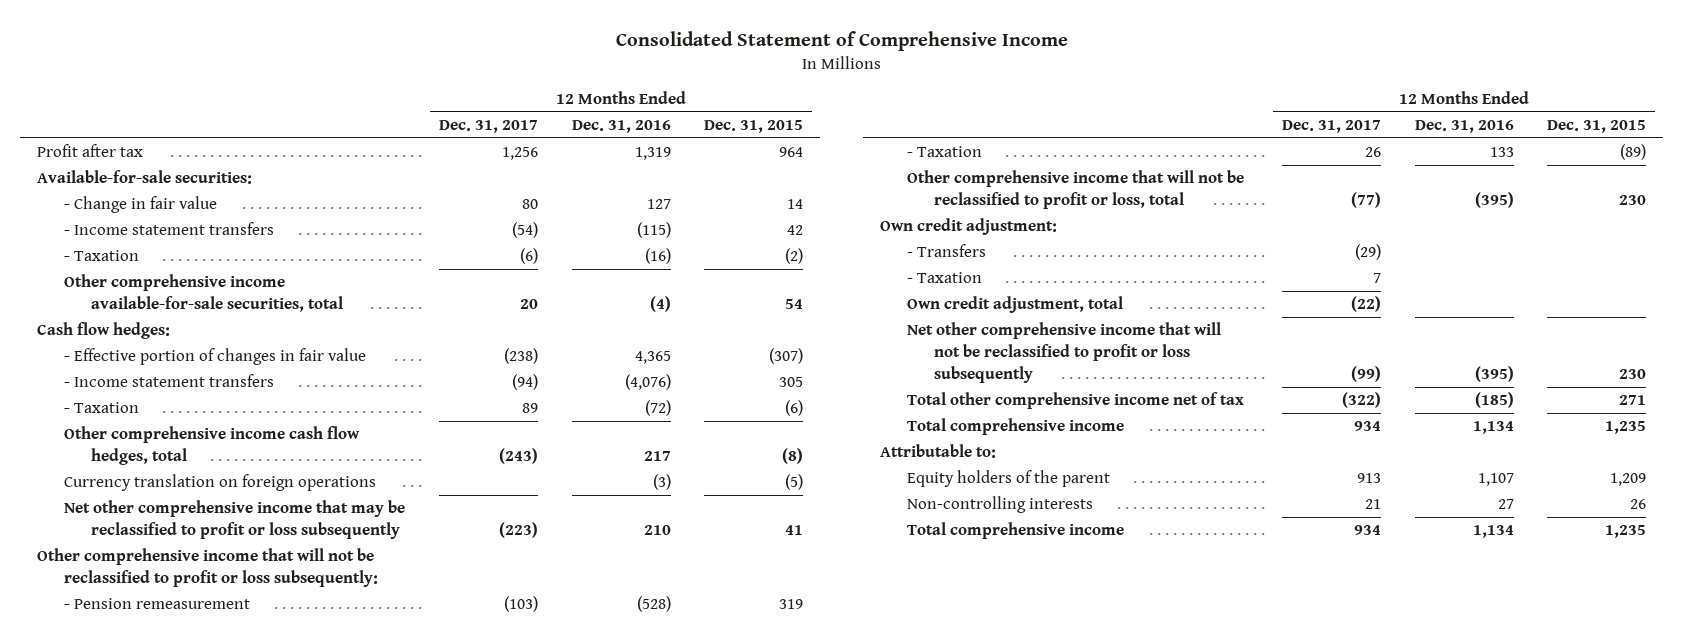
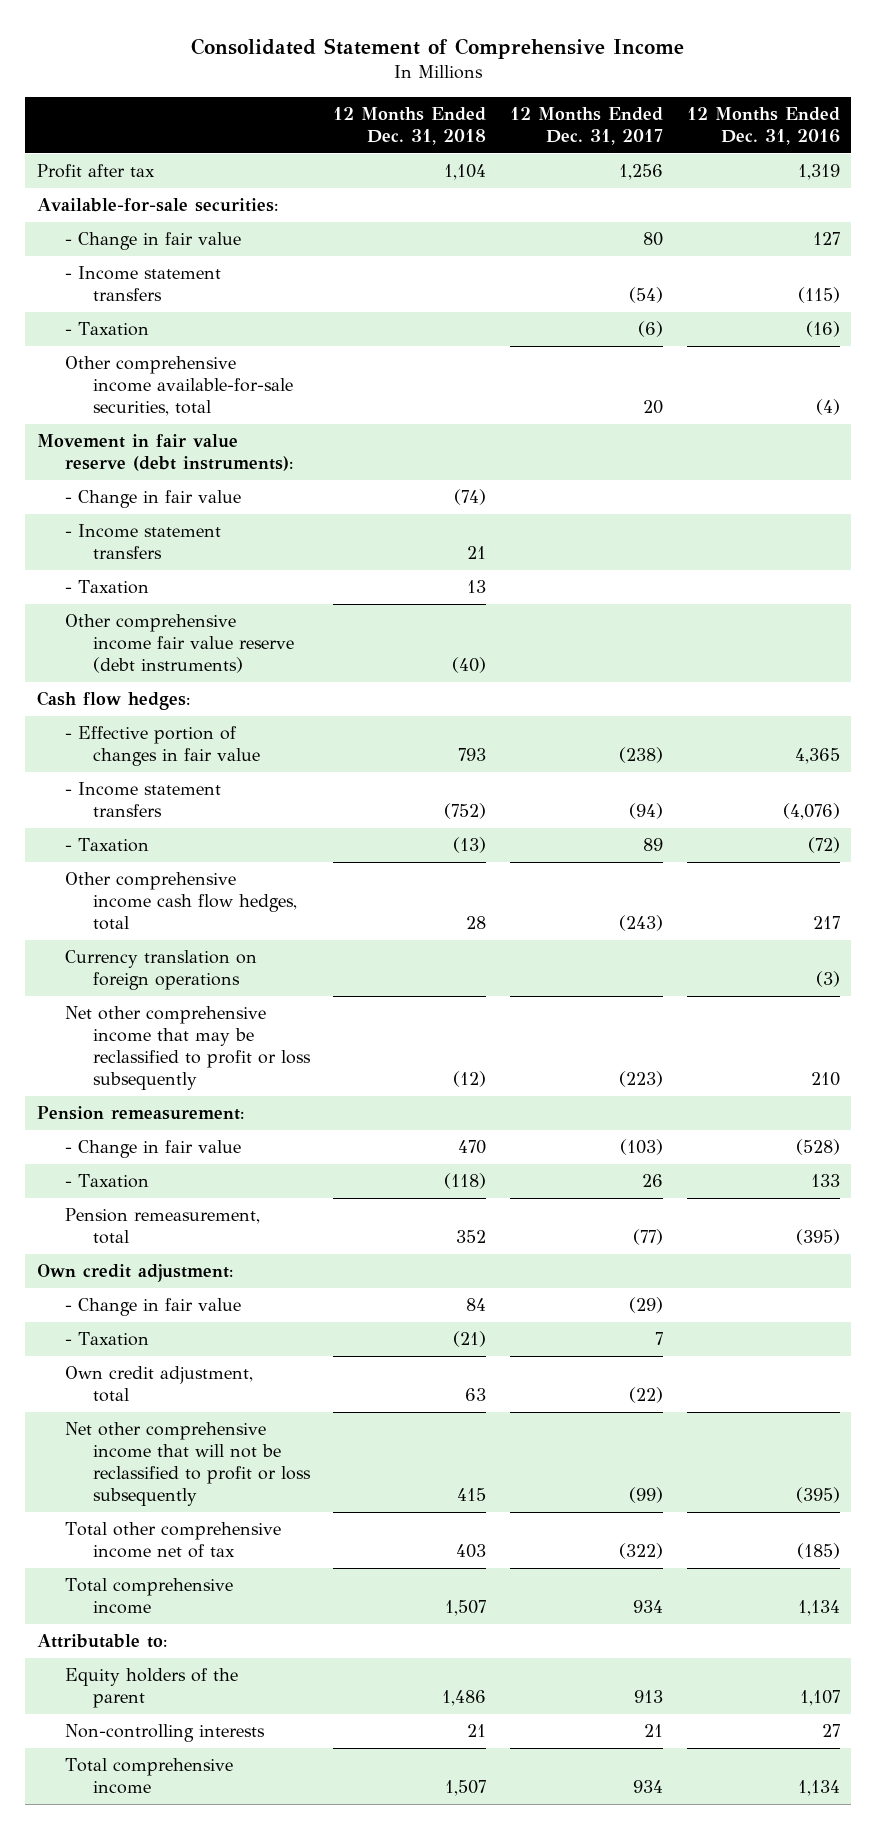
[704,120,804,134] Dec. 31, 2015 -> none
none -> [333,106,487,145] 12 Months Ended Dec. 31, 2018
none -> [37,434,294,472] Movement in fair value reserve (debt instruments):
none -> [65,490,242,509] - Change in fair value
none -> [65,524,222,560] - Income statement transfers
none -> [65,580,150,595] - Taxation
none -> [65,614,294,674] Other comprehensive income fair value reserve (debt instruments)
[36,548,378,588] Other comprehensive income that will not be reclassified to profit or loss subsequently: -> none
none -> [37,1106,245,1121] Pension remeasurement:
[63,598,250,610] - Pension remeasurement -> [65,1140,242,1159] - Change in fair value
[906,170,1244,210] Other comprehensive income that will not be reclassified to profit or loss, total -> [65,1208,261,1245] Pension remeasurement, total
[906,244,986,258] - Transfers -> [65,1298,242,1317] - Change in fair value

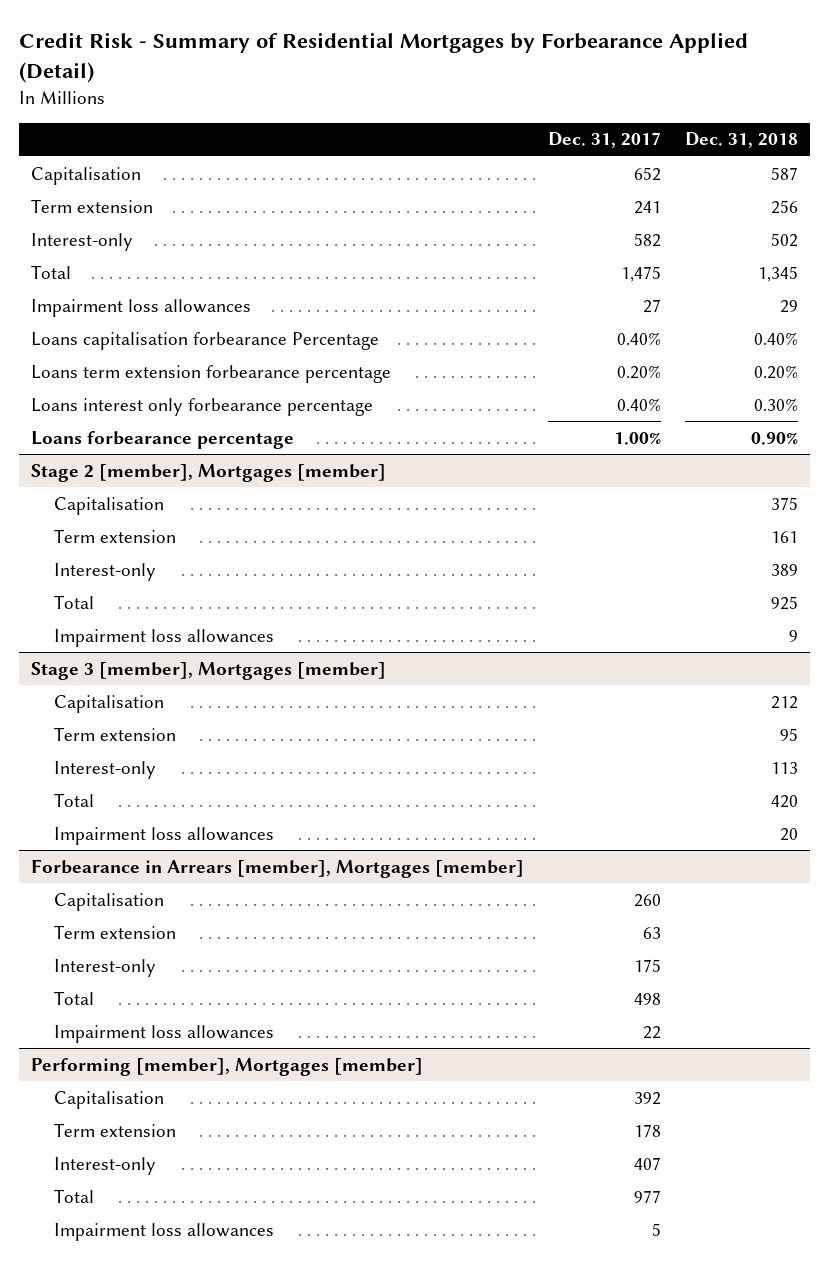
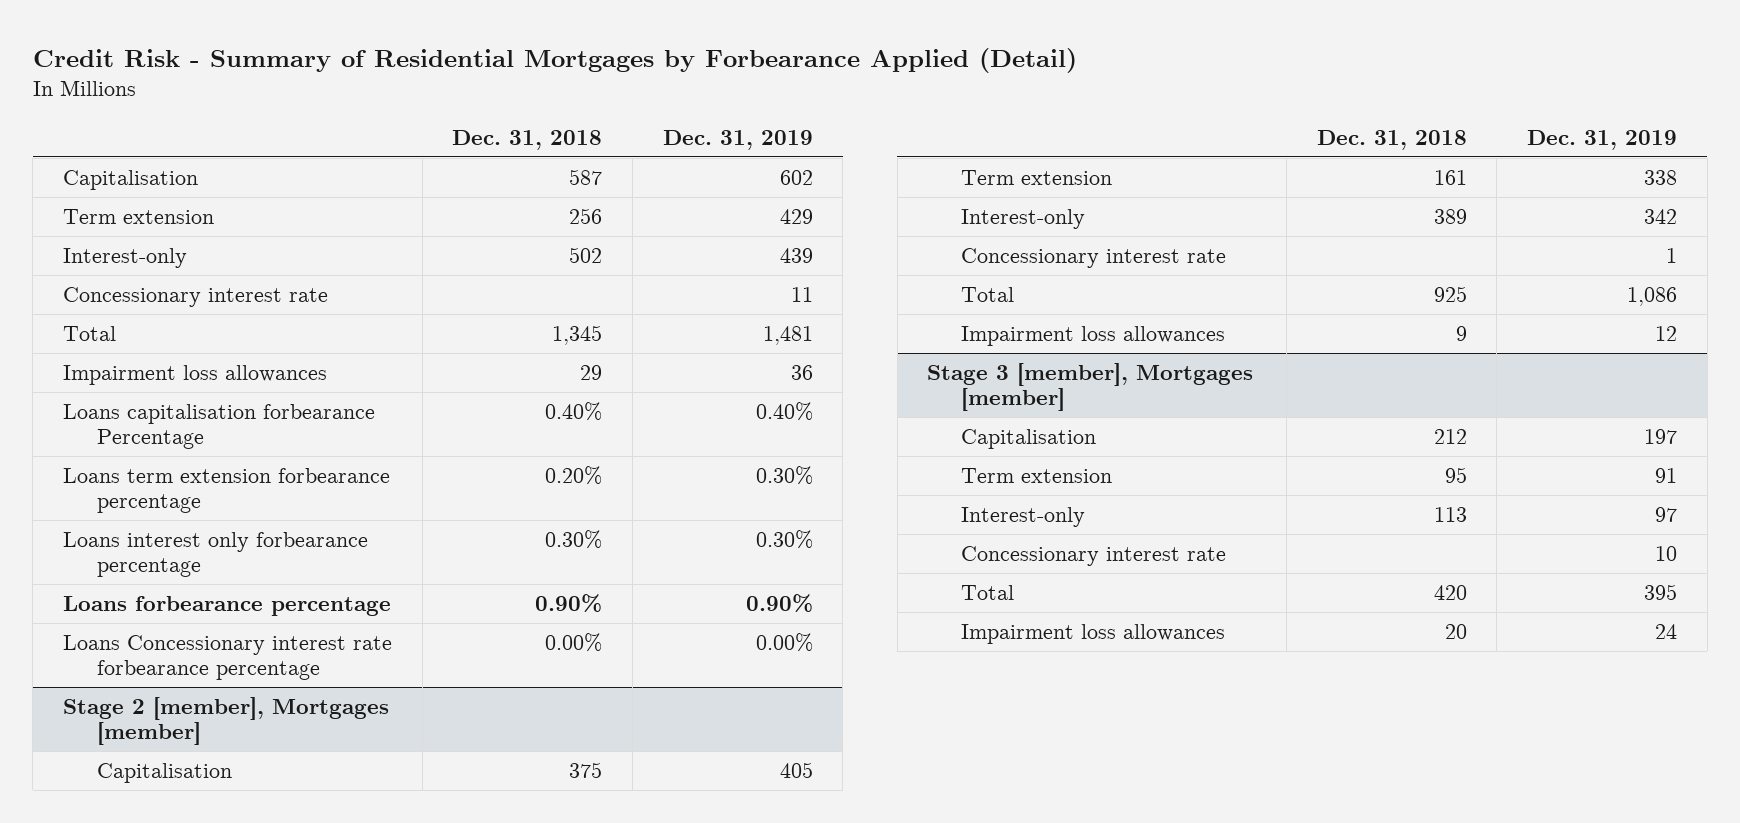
[548,132,662,149] Dec. 31, 2017 -> none
none -> [662,129,813,150] Dec. 31, 2019
none -> [63,287,329,308] Concessionary interest rate
none -> [63,635,393,681] Loans Concessionary interest rate forbearance percentage
none -> [961,248,1227,269] Concessionary interest rate
none -> [961,546,1227,567] Concessionary interest rate
[30,858,524,878] Forbearance in Arrears [member], Mortgages [member] -> none
[54,892,165,911] Capitalisation -> none
[54,924,177,939] Term extension -> none
[54,958,157,977] Interest-only -> none
[54,990,95,1005] Total -> none
[54,1024,275,1043] Impairment loss allowances -> none
[30,1057,423,1076] Performing [member], Mortgages [member] -> none
[54,1090,165,1109] Capitalisation -> none
[54,1122,177,1137] Term extension -> none
[54,1156,157,1175] Interest-only -> none
[54,1188,95,1203] Total -> none
[54,1222,275,1241] Impairment loss allowances -> none

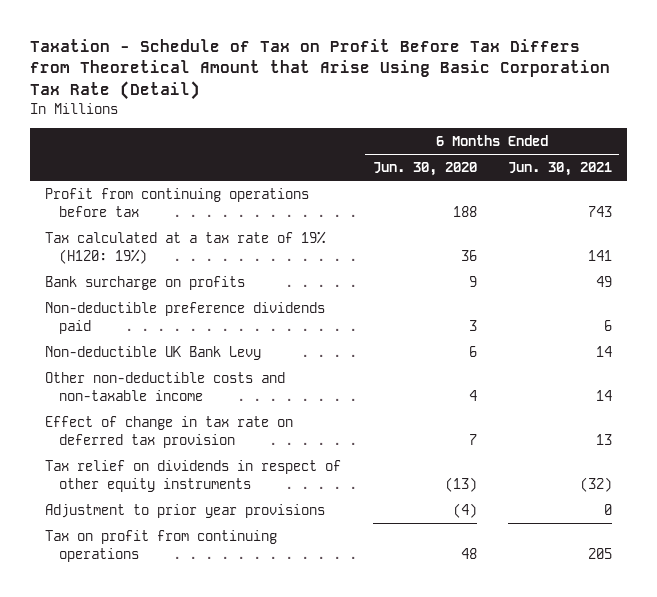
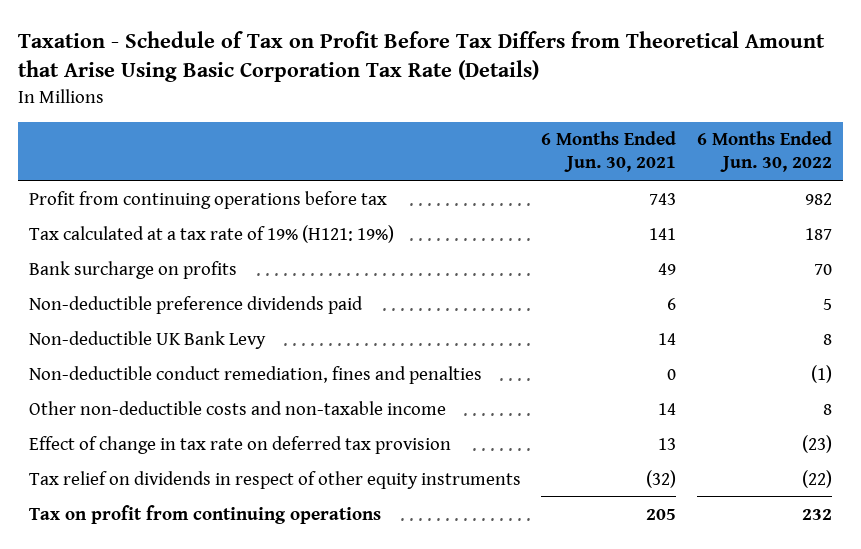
[29,38,610,101] Taxation - Schedule of Tax on Profit Before Tax Differs from Theoretical Amount that Arise Using Basic Corporation Tax Rate (Detail) -> [18,30,826,83] Taxation - Schedule of Tax on Profit Before Tax Differs from Theoretical Amount that Arise Using Basic Corporation Tax Rate (Details)
[372,162,477,177] Jun. 30, 2020 -> none
none -> [697,131,833,173] 6 Months Ended Jun. 30, 2022
[45,231,327,264] Tax calculated at a tax rate of 19% (H120: 19%) -> [28,224,394,243] Tax calculated at a tax rate of 19% (H121: 19%)
none -> [28,365,482,384] Non-deductible conduct remediation, fines and penalties
[45,504,326,519] Adjustment to prior year provisions -> none

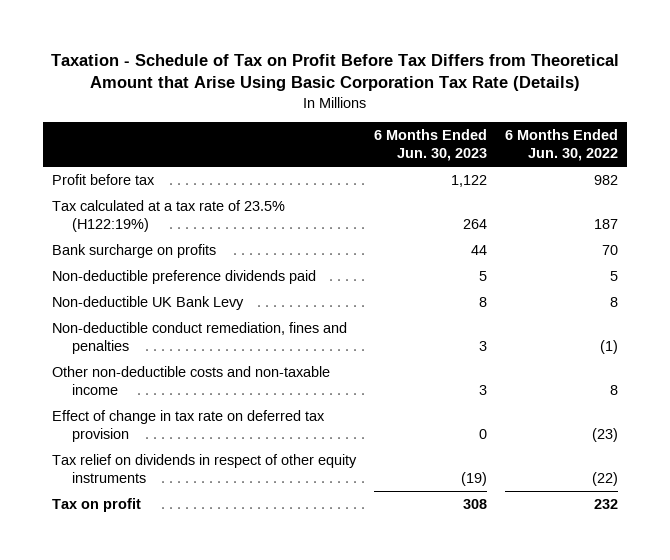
[541,131,677,173] 6 Months Ended Jun. 30, 2021 -> none
none -> [374,129,488,162] 6 Months Ended Jun. 30, 2023
[28,190,387,209] Profit from continuing operations before tax -> [52,173,156,185] Profit before tax
[28,224,394,243] Tax calculated at a tax rate of 19% (H121: 19%) -> [52,199,286,233] Tax calculated at a tax rate of 23.5% (H122:19%)
[28,504,381,524] Tax on profit from continuing operations -> [52,497,142,512] Tax on profit

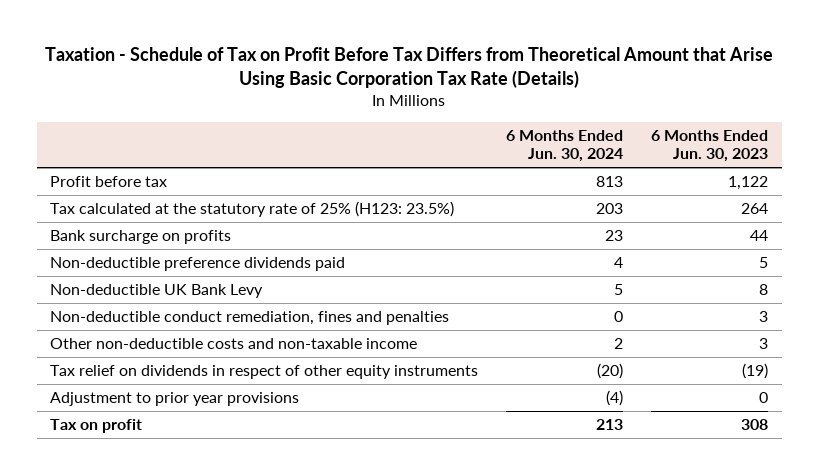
[505,129,619,162] 6 Months Ended Jun. 30, 2022 -> none
none -> [506,130,624,163] 6 Months Ended Jun. 30, 2024
[52,199,286,233] Tax calculated at a tax rate of 23.5% (H122:19%) -> [50,201,455,218] Tax calculated at the statutory rate of 25% (H123: 23.5%)
[52,409,326,443] Effect of change in tax rate on deferred tax provision -> none
none -> [50,392,300,407] Adjustment to prior year provisions

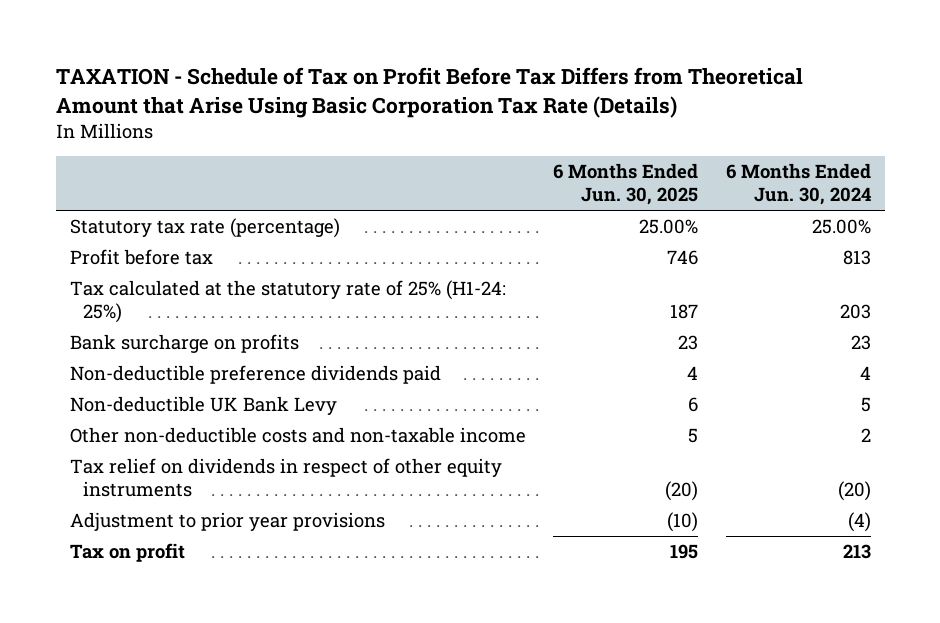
[45,46,774,89] Taxation - Schedule of Tax on Profit Before Tax Differs from Theoretical Amount that Arise Using Basic Corporation Tax Rate (Details) -> [55,67,803,118] TAXATION - Schedule of Tax on Profit Before Tax Differs from Theoretical Amount that Arise Using Basic Corporation Tax Rate (Details)
[651,130,769,163] 6 Months Ended Jun. 30, 2023 -> none
none -> [553,163,699,206] 6 Months Ended Jun. 30, 2025
none -> [69,218,340,239] Statutory tax rate (percentage)
[50,201,455,218] Tax calculated at the statutory rate of 25% (H123: 23.5%) -> [69,280,506,324] Tax calculated at the statutory rate of 25% (H1-24: 25%)
[50,311,450,326] Non-deductible conduct remediation, fines and penalties -> none

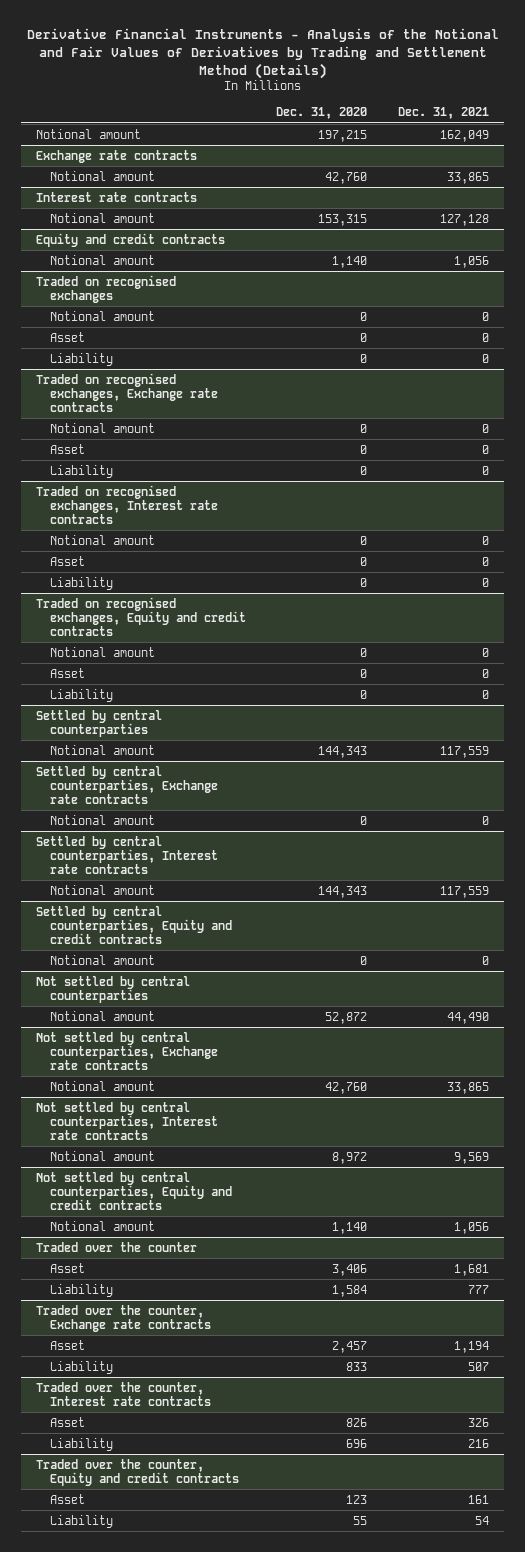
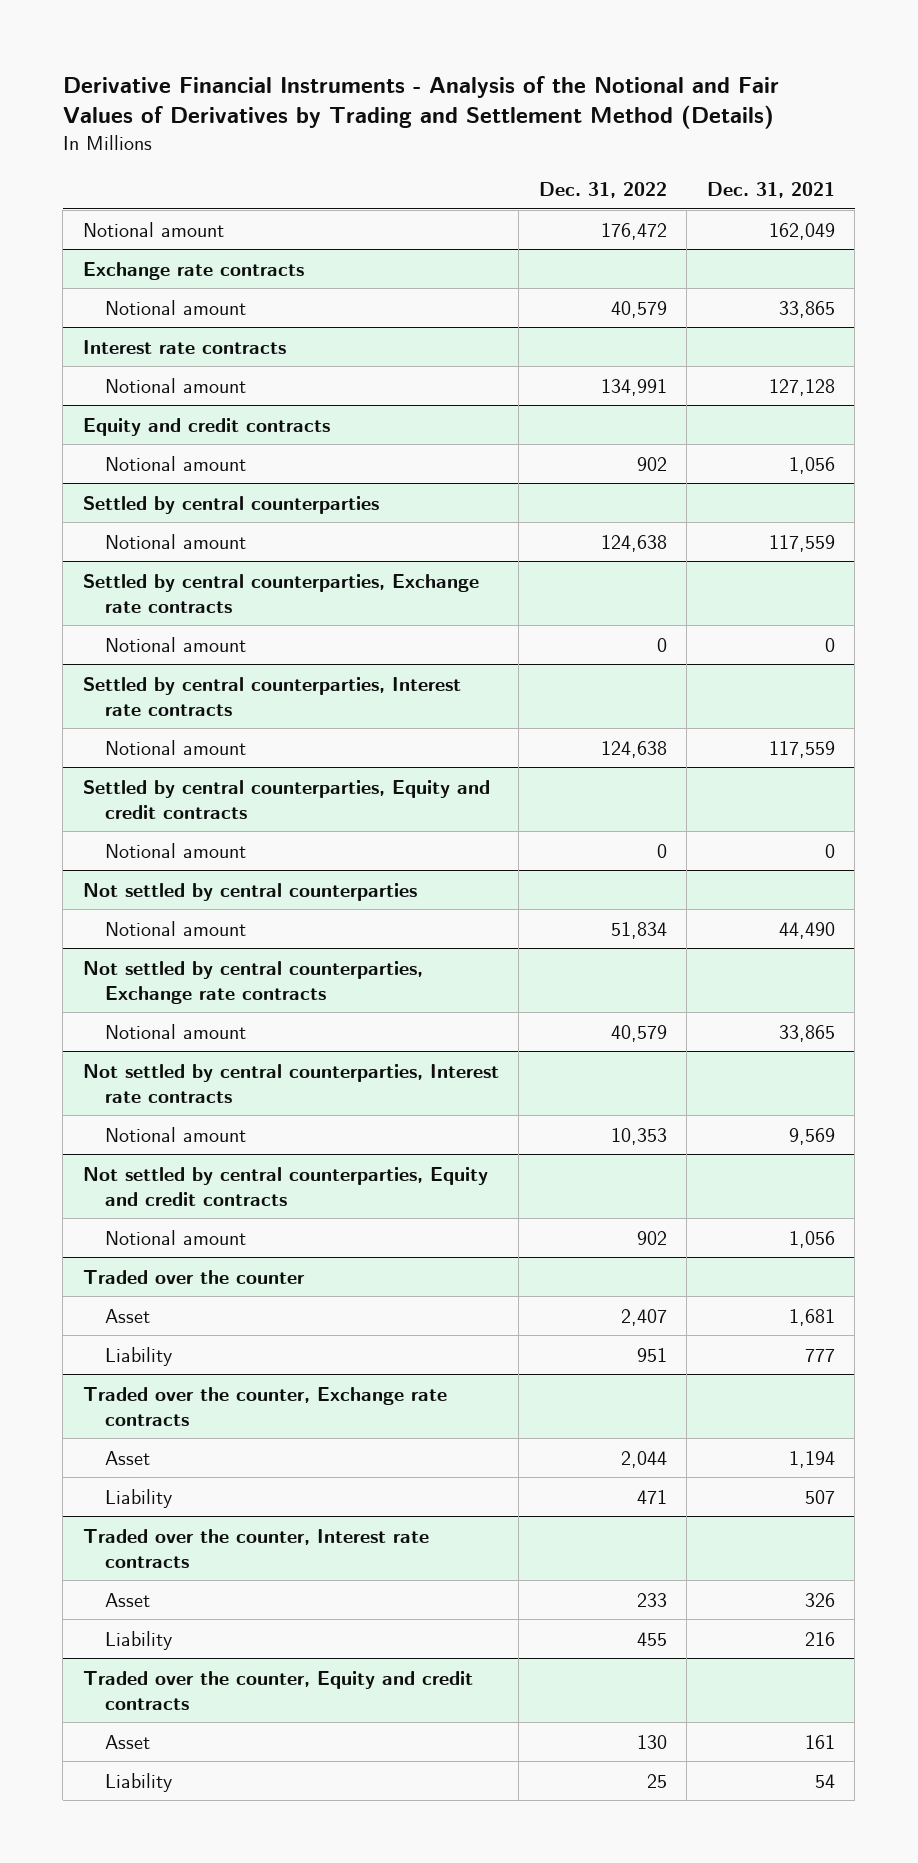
[276,107,368,120] Dec. 31, 2020 -> none
none -> [538,181,667,198] Dec. 31, 2022
[36,274,177,303] Traded on recognised exchanges -> none
[49,310,155,321] Notional amount -> none
[49,331,85,342] Asset -> none
[49,352,113,366] Liability -> none
[36,372,218,412] Traded on recognised exchanges, Exchange rate contracts -> none
[49,422,155,433] Notional amount -> none
[49,443,85,454] Asset -> none
[49,464,113,478] Liability -> none
[36,484,218,524] Traded on recognised exchanges, Interest rate contracts -> none
[49,534,155,545] Notional amount -> none
[49,555,85,566] Asset -> none
[49,576,113,590] Liability -> none
[36,596,246,636] Traded on recognised exchanges, Equity and credit contracts -> none
[49,646,155,657] Notional amount -> none
[49,667,85,678] Asset -> none
[49,688,113,702] Liability -> none

